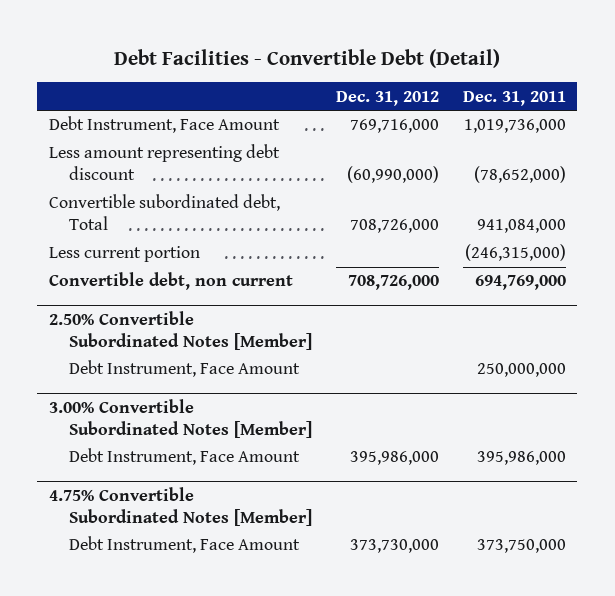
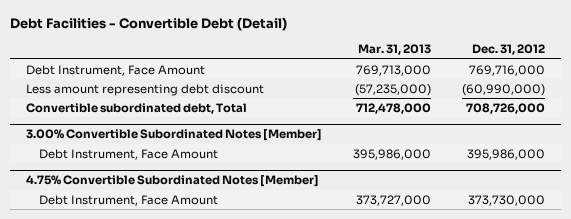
[462,90,566,106] Dec. 31, 2011 -> none
none -> [357,43,431,55] Mar. 31, 2013
[49,246,201,263] Less current portion -> none
[49,272,294,291] Convertible debt, non current -> none
[49,311,313,350] 2.50% Convertible Subordinated Notes [Member] -> none
[69,360,301,378] Debt Instrument, Face Amount -> none

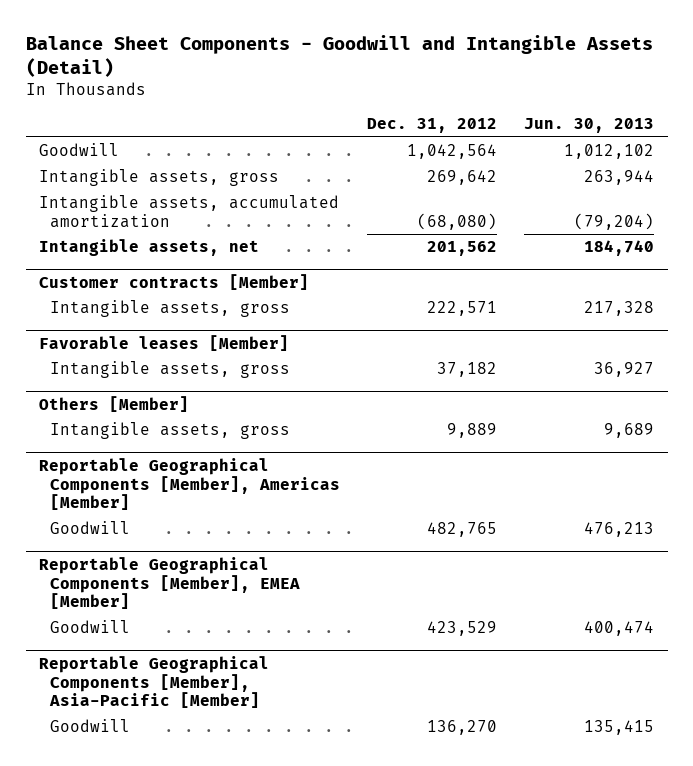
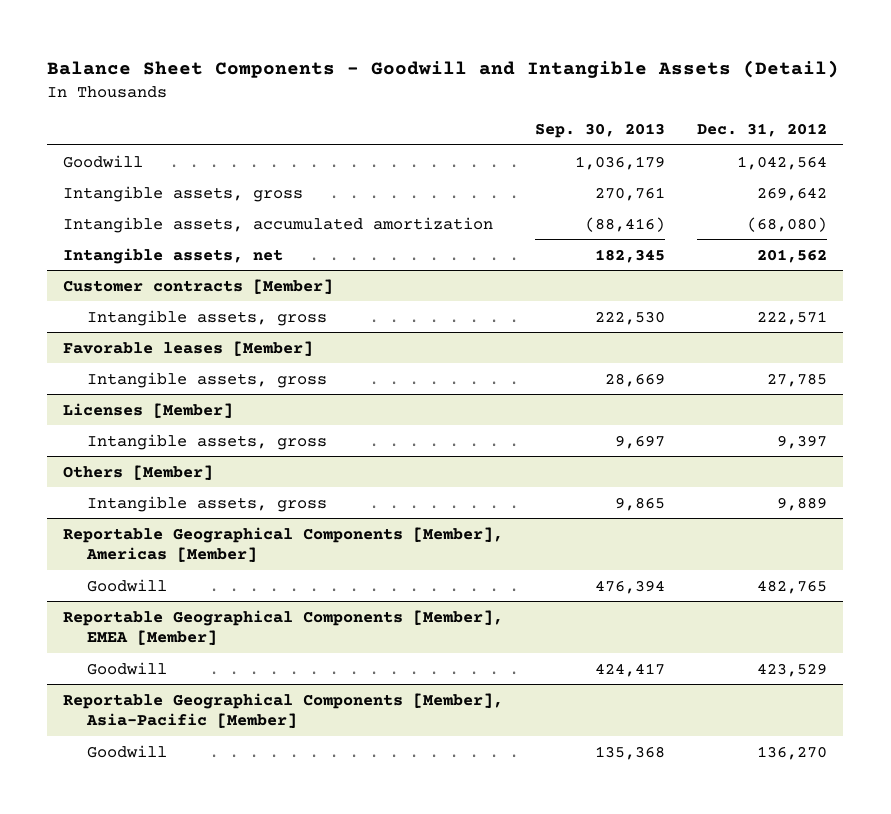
[524,118,655,134] Jun. 30, 2013 -> none
none -> [535,123,666,139] Sep. 30, 2013
[437,362,498,378] 37,182 -> [767,372,828,387] 27,785
none -> [63,402,234,418] Licenses [Member]
none -> [87,433,328,450] Intangible assets, gross

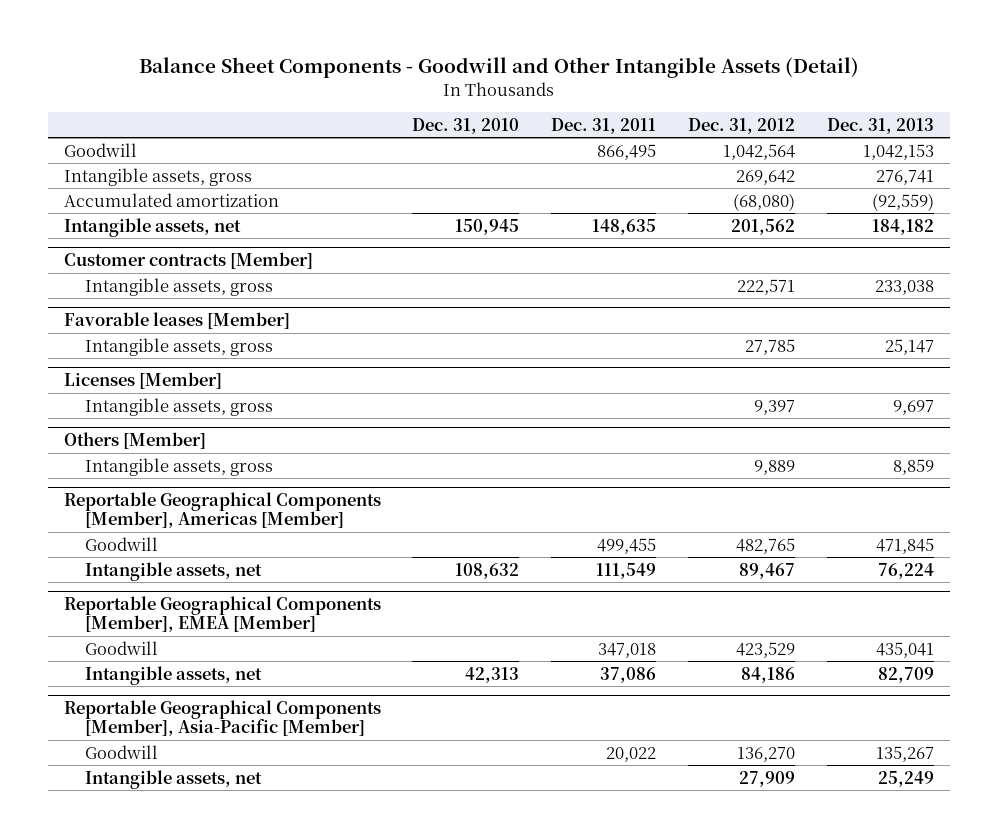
[47,59,840,78] Balance Sheet Components - Goodwill and Intangible Assets (Detail) -> [138,57,859,79] Balance Sheet Components - Goodwill and Other Intangible Assets (Detail)
[535,123,666,139] Sep. 30, 2013 -> none
none -> [412,117,520,134] Dec. 31, 2010
none -> [551,117,657,134] Dec. 31, 2011
none -> [827,117,935,134] Dec. 31, 2013
[63,216,494,233] Intangible assets, accumulated amortization -> [63,192,279,207] Accumulated amortization
none -> [85,561,263,581] Intangible assets, net
none -> [85,665,263,685] Intangible assets, net
none -> [85,769,263,789] Intangible assets, net

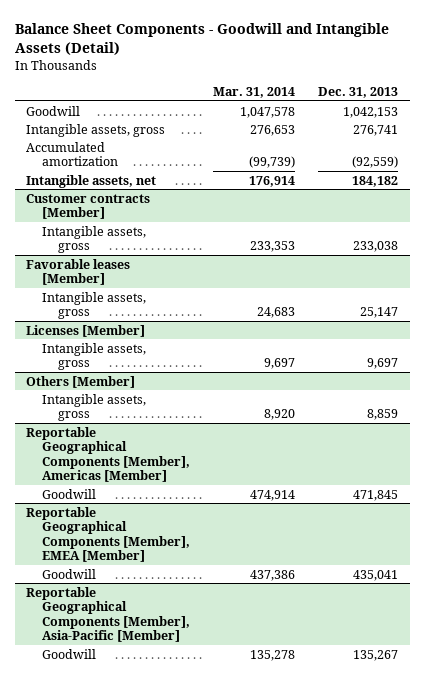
[138,57,859,79] Balance Sheet Components - Goodwill and Other Intangible Assets (Detail) -> [14,23,389,56] Balance Sheet Components - Goodwill and Intangible Assets (Detail)
[412,117,520,134] Dec. 31, 2010 -> none
[551,117,657,134] Dec. 31, 2011 -> none
[688,117,796,134] Dec. 31, 2012 -> none
none -> [213,86,296,98] Mar. 31, 2014
[85,561,263,581] Intangible assets, net -> none
[85,665,263,685] Intangible assets, net -> none
[85,769,263,789] Intangible assets, net -> none

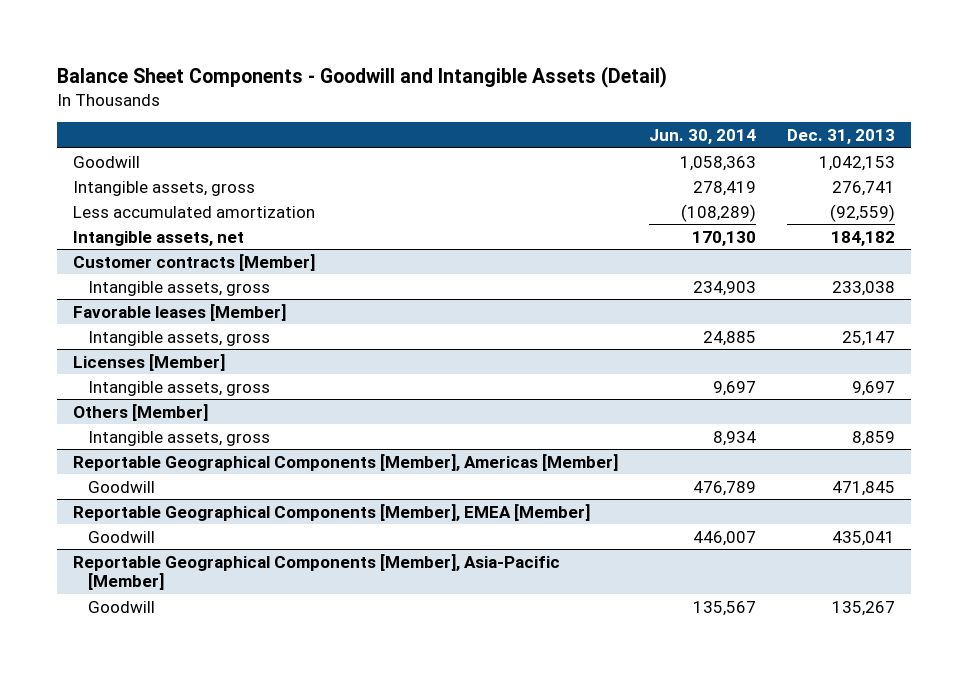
[213,86,296,98] Mar. 31, 2014 -> none
none -> [648,128,756,144] Jun. 30, 2014
[26,141,119,167] Accumulated amortization -> [72,205,315,218] Less accumulated amortization

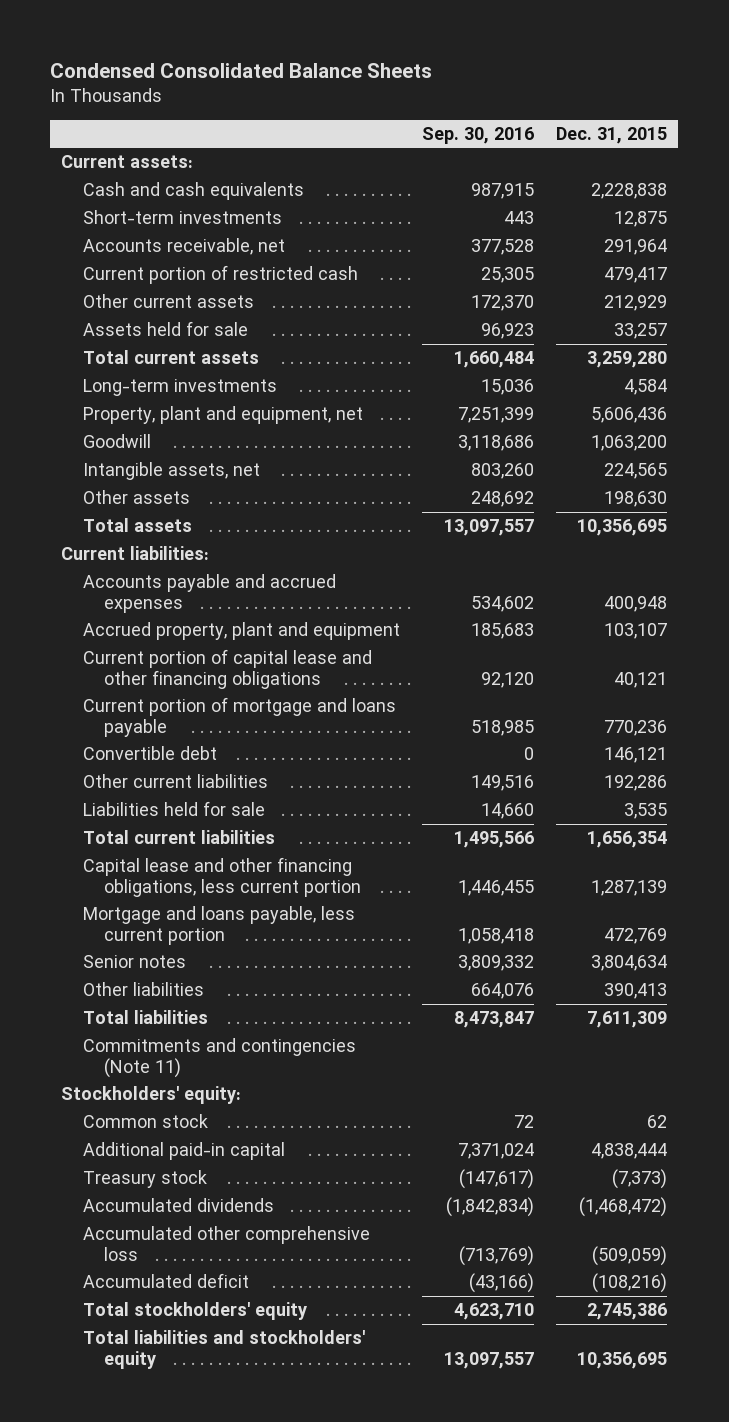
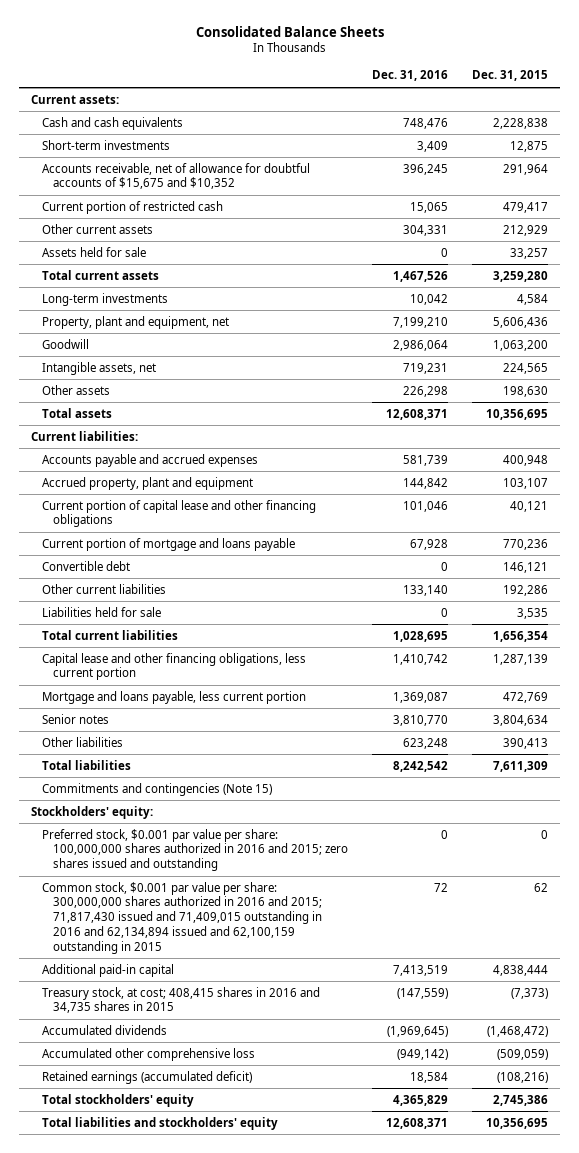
[50,62,433,78] Condensed Consolidated Balance Sheets -> [195,26,384,38] Consolidated Balance Sheets
[421,127,534,145] Sep. 30, 2016 -> none
none -> [371,70,448,82] Dec. 31, 2016
[82,238,285,256] Accounts receivable, net -> [42,162,311,190] Accounts receivable, net of allowance for doubtful accounts of $15,675 and $10,352
[82,1038,356,1078] Commitments and contingencies (Note 11) -> [42,782,273,796] Commitments and contingencies (Note 15)
none -> [42,828,348,872] Preferred stock, $0.001 par value per share: 100,000,000 shares authorized in 2016 and 2015; zero shares issued and outstanding
[82,1114,208,1129] Common stock -> [42,881,322,954] Common stock, $0.001 par value per share: 300,000,000 shares authorized in 2016 and 2015; 71,817,430 issued and 71,409,015 outstanding in 2016 and 62,134,894 issued and 62,100,159 outstanding in 2015
[82,1170,207,1189] Treasury stock -> [42,986,321,1014] Treasury stock, at cost; 408,415 shares in 2016 and 34,735 shares in 2015
[82,1273,249,1289] Accumulated deficit -> [42,1070,253,1084] Retained earnings (accumulated deficit)

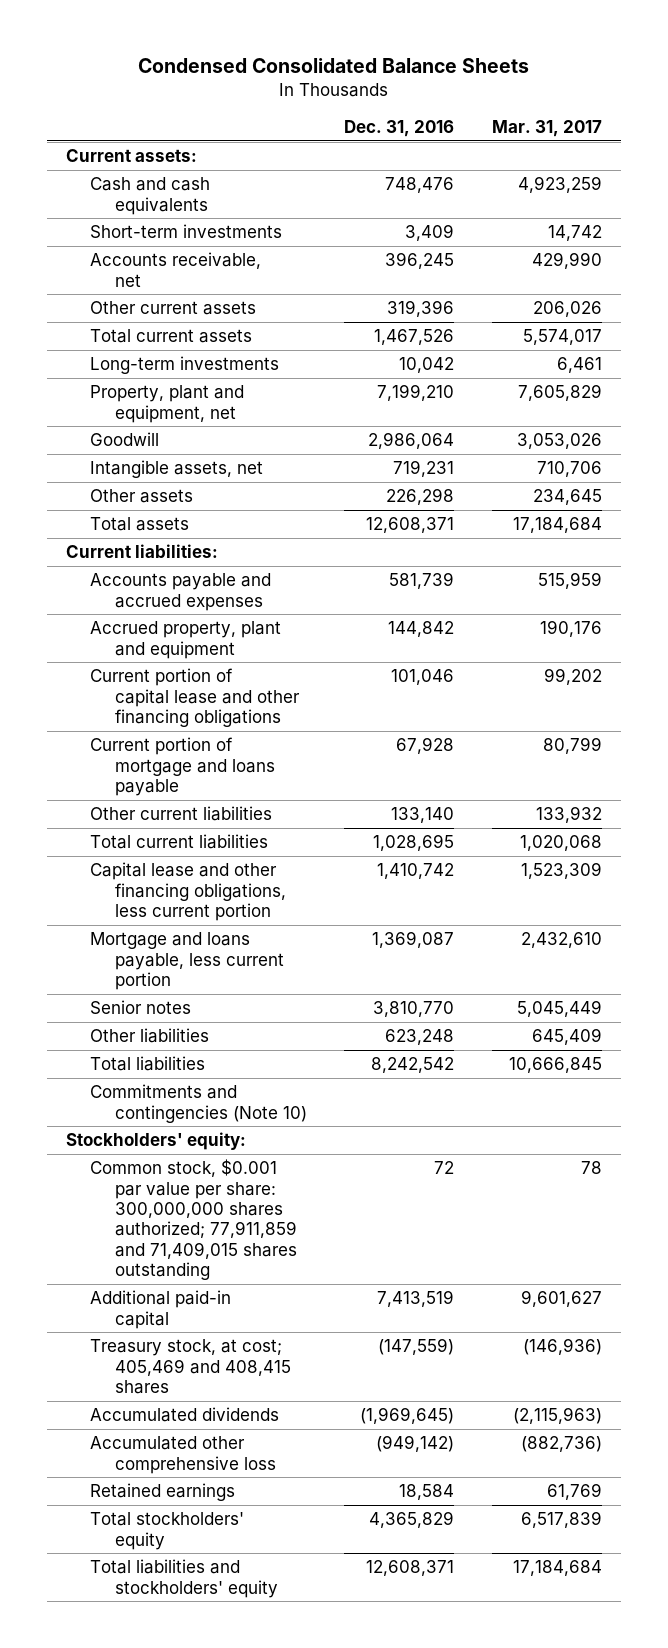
[195,26,384,38] Consolidated Balance Sheets -> [137,58,529,74] Condensed Consolidated Balance Sheets
[471,70,548,82] Dec. 31, 2015 -> none
none -> [492,120,603,138] Mar. 31, 2017
[42,200,224,214] Current portion of restricted cash -> none
[42,246,147,257] Assets held for sale -> none
[42,162,311,190] Accounts receivable, net of allowance for doubtful accounts of $15,675 and $10,352 -> [90,252,262,287] Accounts receivable, net
[402,224,448,236] 304,331 -> [387,300,455,318] 319,396
[42,560,131,571] Convertible debt -> none
[42,606,162,617] Liabilities held for sale -> none
[42,782,273,796] Commitments and contingencies (Note 15) -> [90,1084,307,1123] Commitments and contingencies (Note 10)
[42,828,348,872] Preferred stock, $0.001 par value per share: 100,000,000 shares authorized in 2016 and 2015; zero shares issued and outstanding -> none
[42,881,322,954] Common stock, $0.001 par value per share: 300,000,000 shares authorized in 2016 and 2015; 71,817,430 issued and 71,409,015 outstanding in 2016 and 62,134,894 issued and 62,100,159 outstanding in 2015 -> [90,1159,297,1281] Common stock, $0.001 par value per share: 300,000,000 shares authorized; 77,911,859 and 71,409,015 shares outstanding
[42,986,321,1014] Treasury stock, at cost; 408,415 shares in 2016 and 34,735 shares in 2015 -> [90,1339,291,1395] Treasury stock, at cost; 405,469 and 408,415 shares
[42,1070,253,1084] Retained earnings (accumulated deficit) -> [90,1483,236,1502] Retained earnings

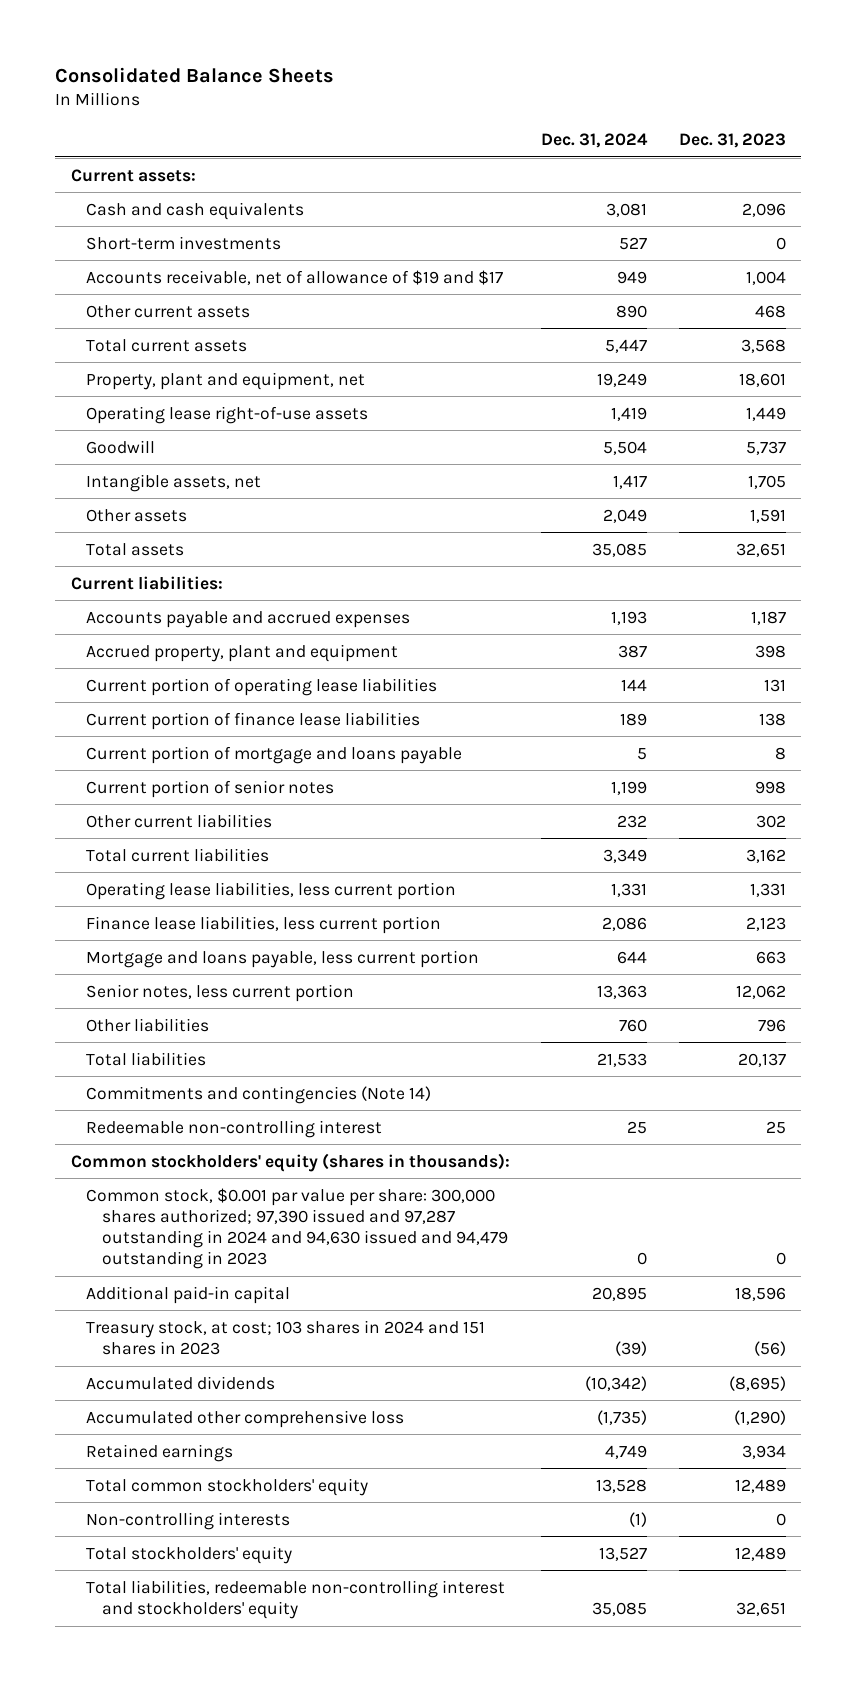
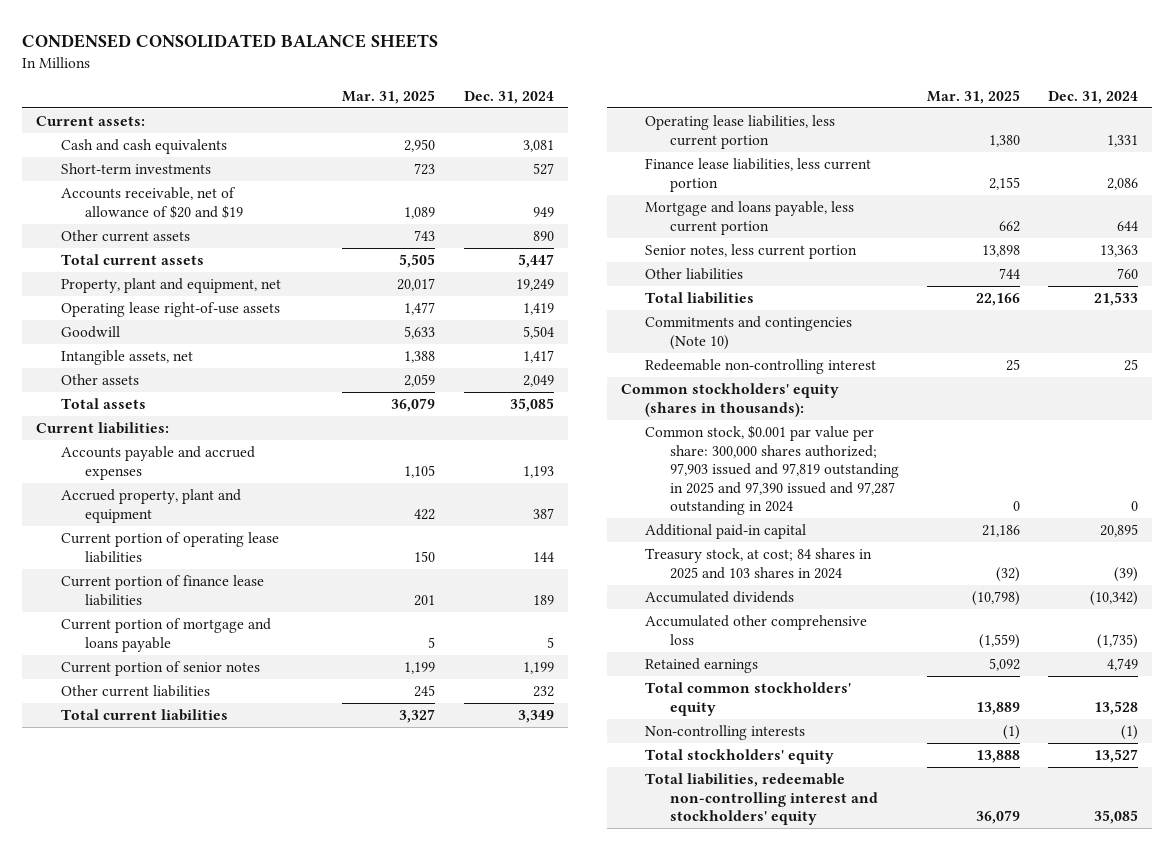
[55,66,335,83] Consolidated Balance Sheets -> [22,33,439,48] CONDENSED CONSOLIDATED BALANCE SHEETS
[678,133,786,149] Dec. 31, 2023 -> none
none -> [342,89,436,104] Mar. 31, 2025
[86,269,504,285] Accounts receivable, net of allowance of $19 and $17 -> [60,187,244,219] Accounts receivable, net of allowance of $20 and $19
[86,1085,432,1104] Commitments and contingencies (Note 14) -> [645,316,853,350] Commitments and contingencies (Note 10)
[86,1187,508,1270] Common stock, $0.001 par value per share: 300,000 shares authorized; 97,390 issued and 97,287 outstanding in 2024 and 94,630 issued and 94,479 outstanding in 2023 -> [645,425,899,516] Common stock, $0.001 par value per share: 300,000 shares authorized; 97,903 issued and 97,819 outstanding in 2025 and 97,390 issued and 97,287 outstanding in 2024
[86,1319,486,1355] Treasury stock, at cost; 103 shares in 2024 and 151 shares in 2023 -> [645,548,873,579] Treasury stock, at cost; 84 shares in 2025 and 103 shares in 2024

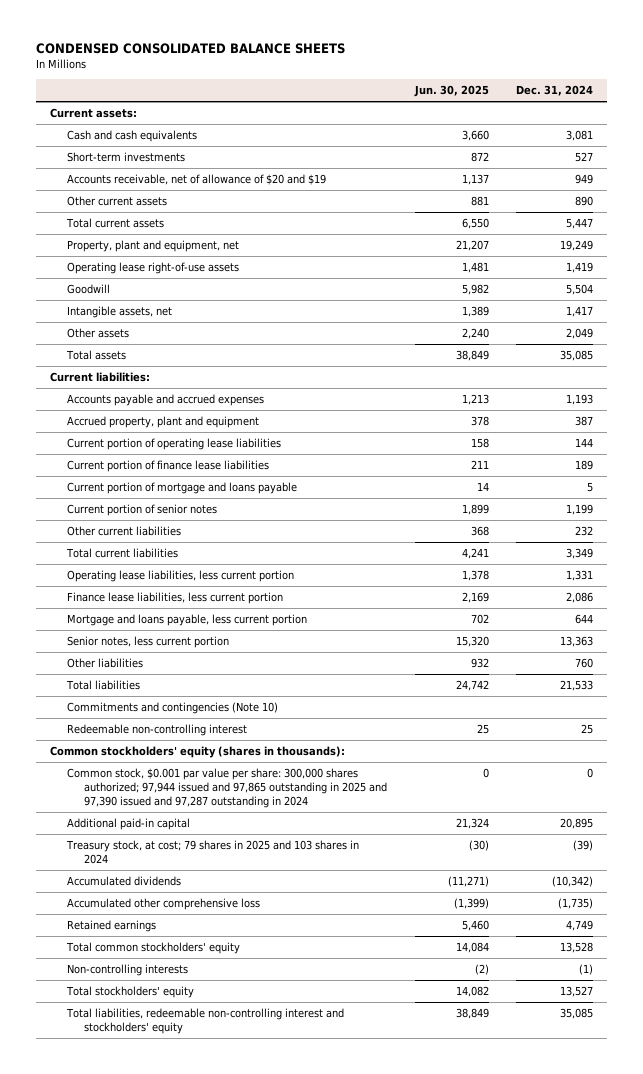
[342,89,436,104] Mar. 31, 2025 -> none
none -> [413,85,489,98] Jun. 30, 2025
[645,425,899,516] Common stock, $0.001 par value per share: 300,000 shares authorized; 97,903 issued and 97,819 outstanding in 2025 and 97,390 issued and 97,287 outstanding in 2024 -> [67,767,388,808] Common stock, $0.001 par value per share: 300,000 shares authorized; 97,944 issued and 97,865 outstanding in 2025 and 97,390 issued and 97,287 outstanding in 2024
[645,548,873,579] Treasury stock, at cost; 84 shares in 2025 and 103 shares in 2024 -> [66,839,360,864] Treasury stock, at cost; 79 shares in 2025 and 103 shares in 2024

